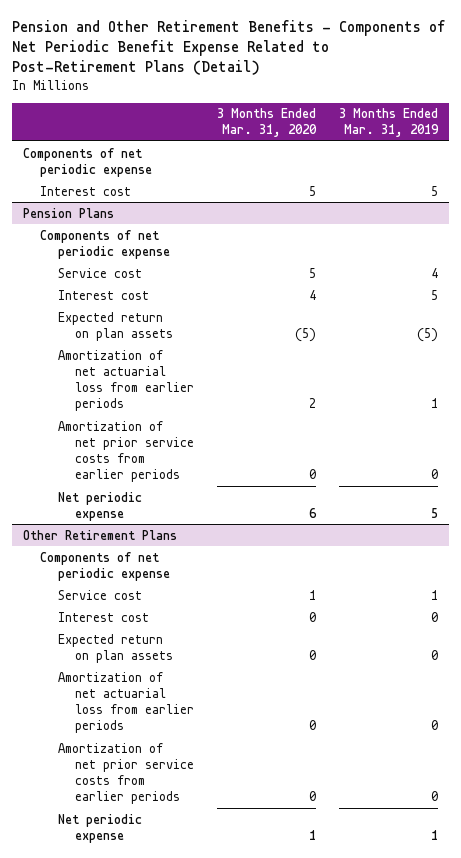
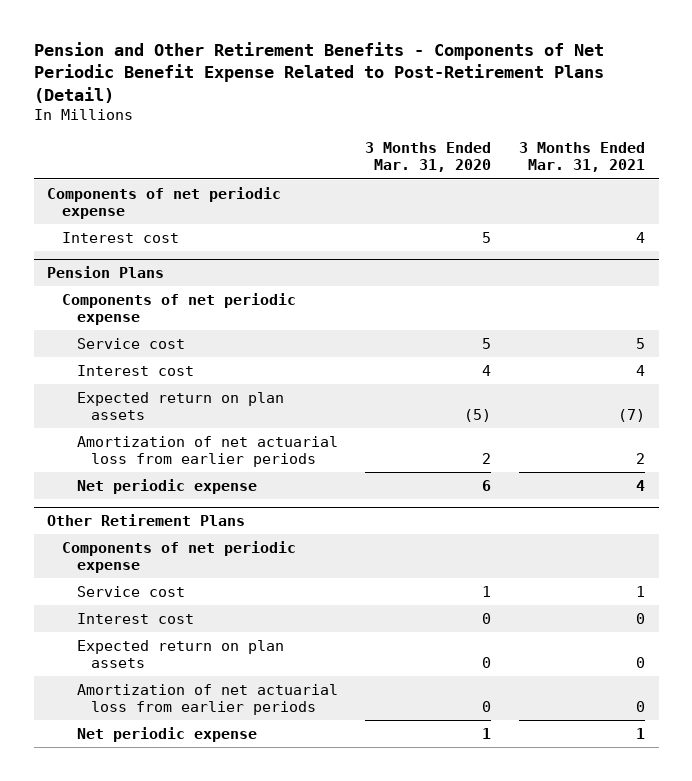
[338,108,439,138] 3 Months Ended Mar. 31, 2019 -> none
none -> [519,142,646,173] 3 Months Ended Mar. 31, 2021
[57,420,195,483] Amortization of net prior service costs from earlier periods -> none
[57,742,195,805] Amortization of net prior service costs from earlier periods -> none

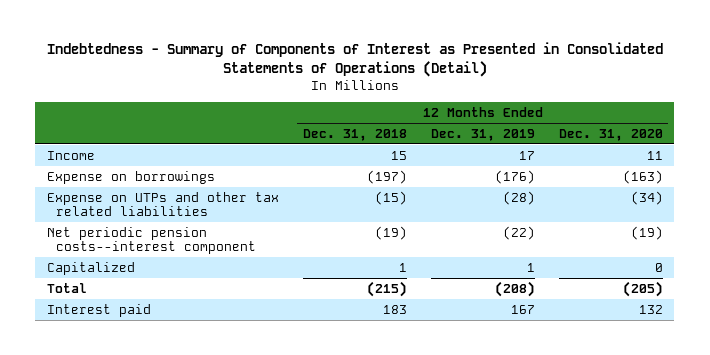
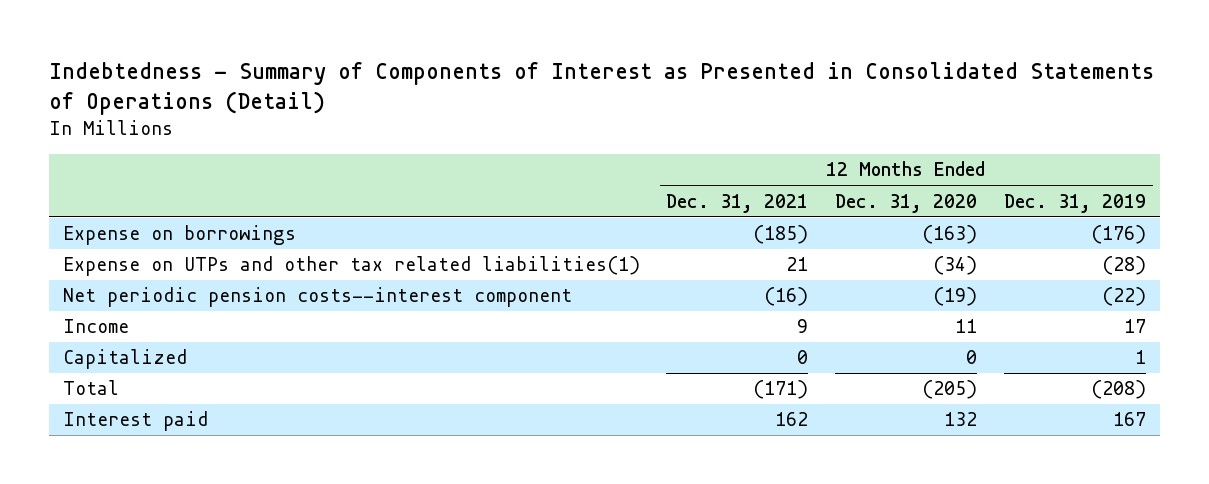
[302,128,407,141] Dec. 31, 2018 -> none
none -> [666,193,809,213] Dec. 31, 2021
[47,191,280,217] Expense on UTPs and other tax related liabilities -> [62,256,640,277] Expense on UTPs and other tax related liabilities(1)
[47,150,96,160] Income -> [62,319,129,334] Income

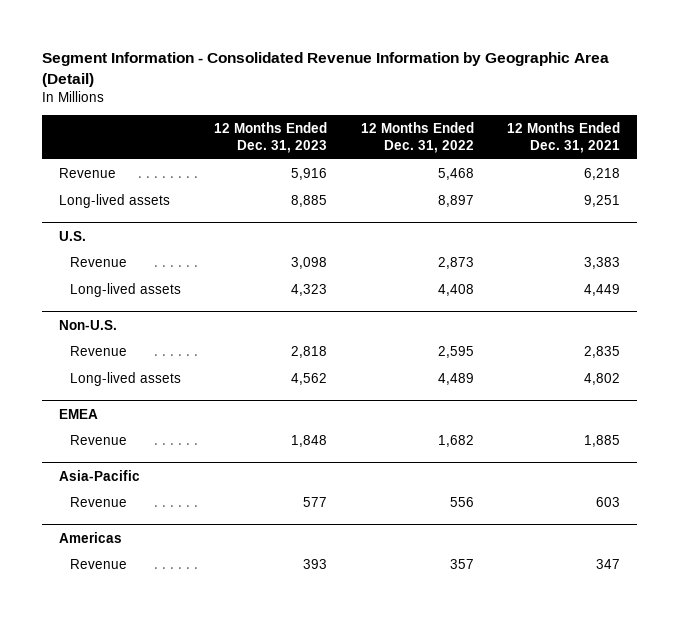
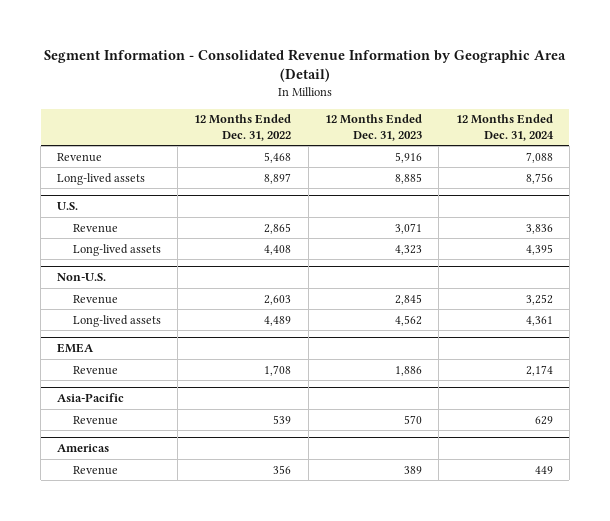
[507,122,621,154] 12 Months Ended Dec. 31, 2021 -> none
none -> [455,114,554,141] 12 Months Ended Dec. 31, 2024
[291,257,328,270] 3,098 -> [395,222,423,234] 3,071
[437,257,474,270] 2,873 -> [264,222,292,234] 2,865
[291,346,328,359] 2,818 -> [395,293,423,305] 2,845
[437,346,474,359] 2,595 -> [264,294,292,305] 2,603
[291,435,328,448] 1,848 -> [395,365,423,376] 1,886
[437,435,474,448] 1,682 -> [264,364,292,376] 1,708
[303,497,328,508] 577 -> [404,414,423,424] 570
[449,497,474,508] 556 -> [273,414,292,424] 539
[303,559,328,570] 393 -> [404,465,423,474] 389
[449,559,474,570] 357 -> [273,464,292,474] 356

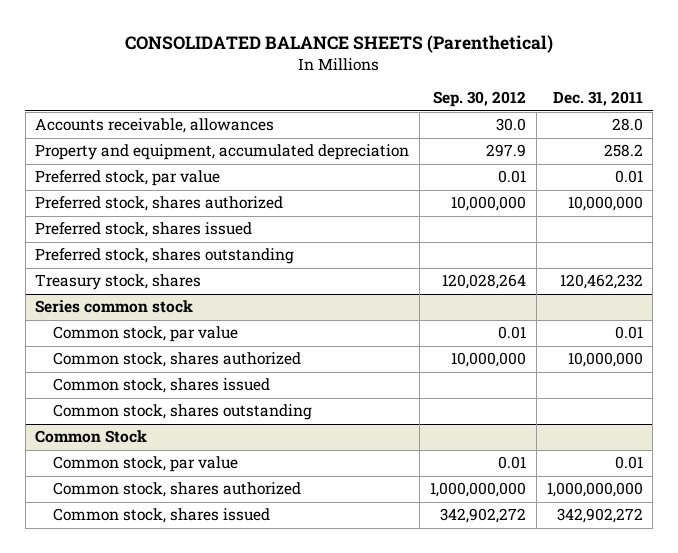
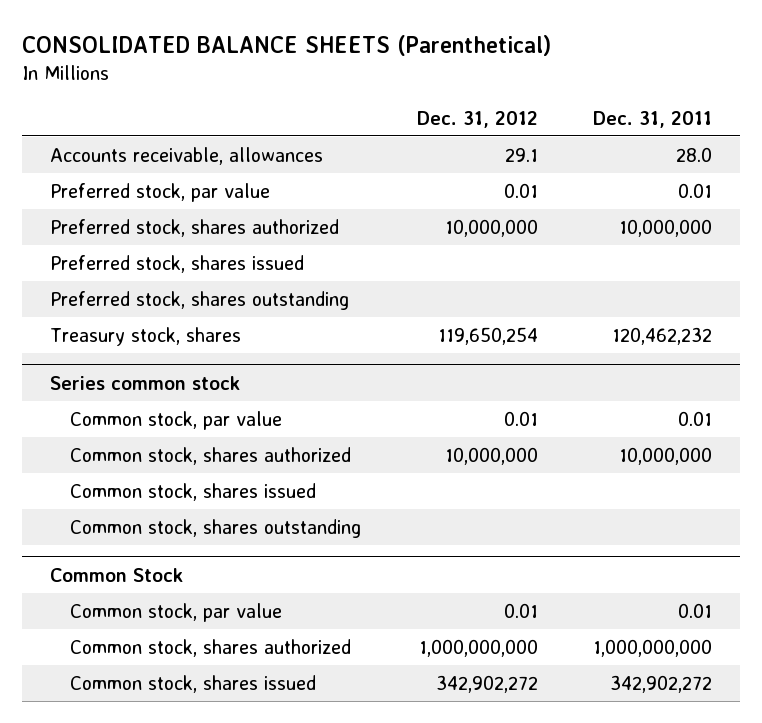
[433,91,527,108] Sep. 30, 2012 -> none
none -> [416,110,538,128] Dec. 31, 2012
[35,144,410,161] Property and equipment, accumulated depreciation -> none

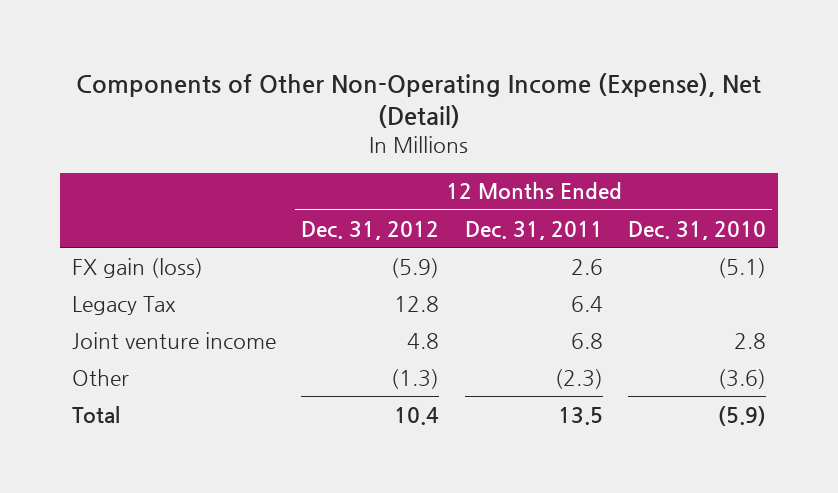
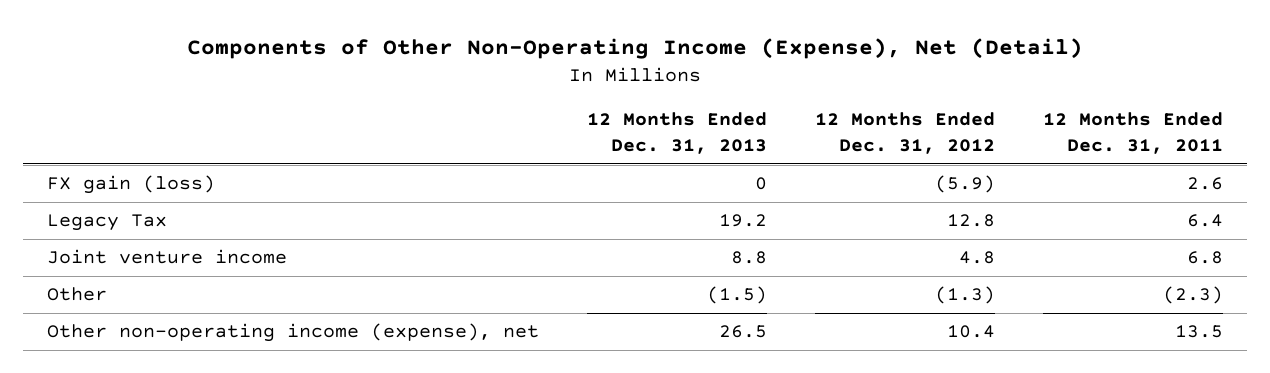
[627,220,766,240] Dec. 31, 2010 -> none
none -> [586,112,767,154] 12 Months Ended Dec. 31, 2013
[72,405,121,423] Total -> [47,323,540,343] Other non-operating income (expense), net

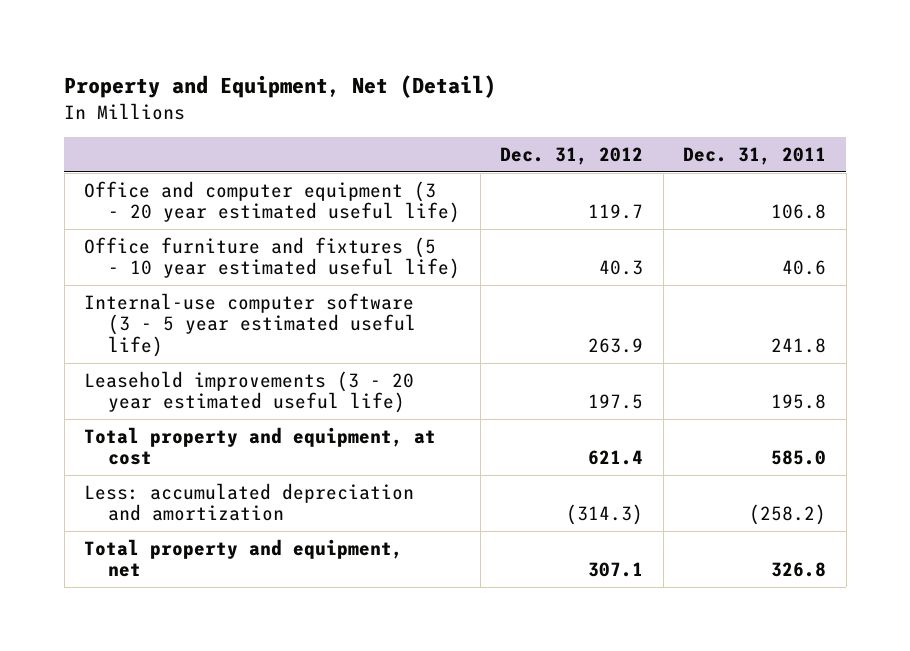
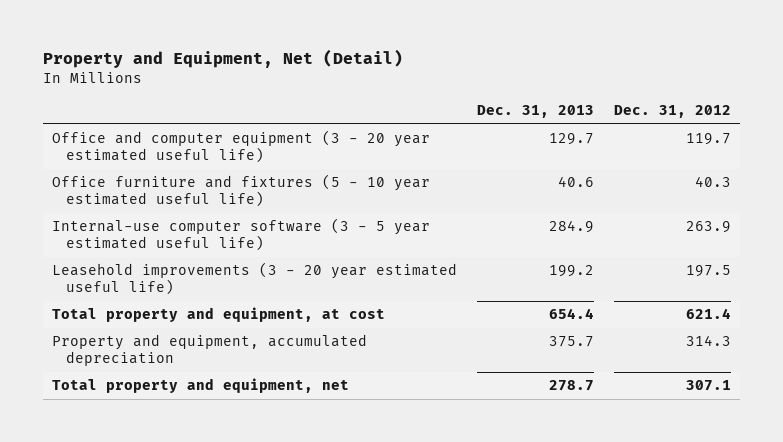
[683,147,827,166] Dec. 31, 2011 -> none
none -> [477,105,595,119] Dec. 31, 2013
[84,482,415,522] Less: accumulated depreciation and amortization -> [52,334,368,367] Property and equipment, accumulated depreciation
[566,504,644,526] (314.3) -> [685,335,731,347] 314.3

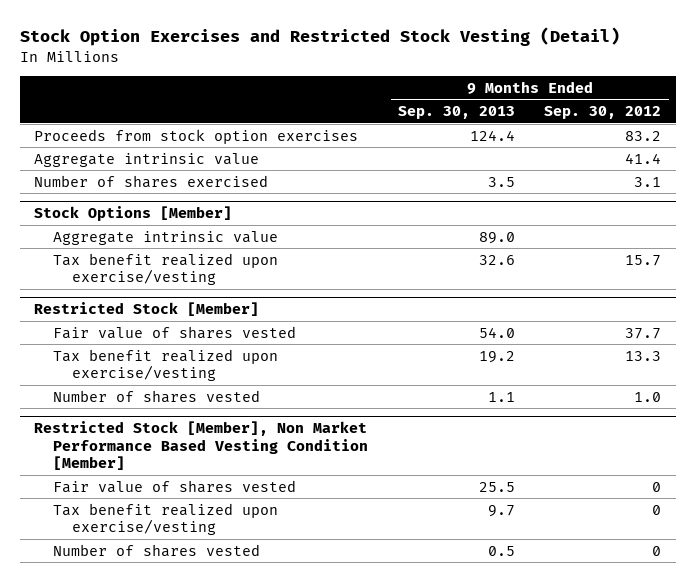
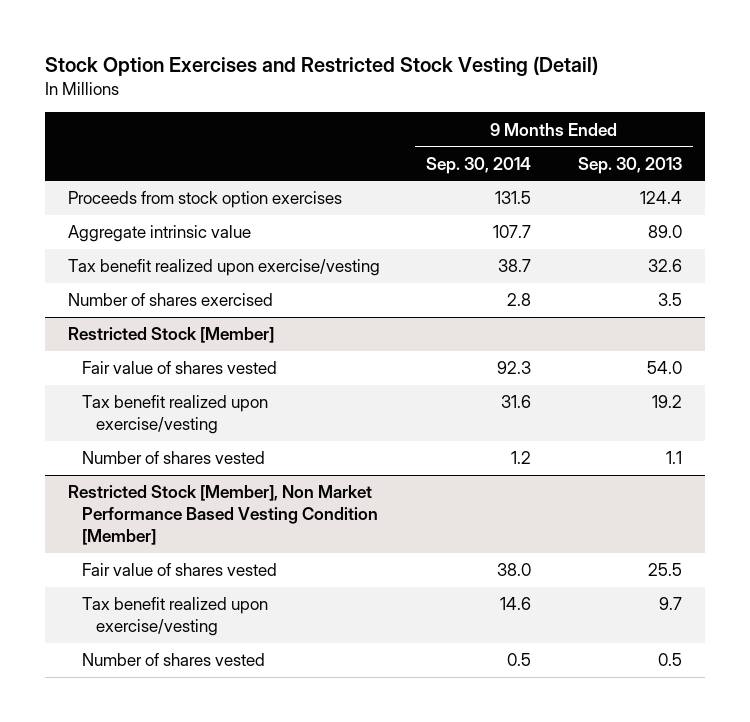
[544,106,662,120] Sep. 30, 2012 -> none
none -> [426,156,532,174] Sep. 30, 2014
[34,152,260,167] Aggregate intrinsic value -> none
[34,206,233,222] Stock Options [Member] -> none
[34,174,269,188] Number of shares exercised -> [68,293,274,307] Number of shares exercised

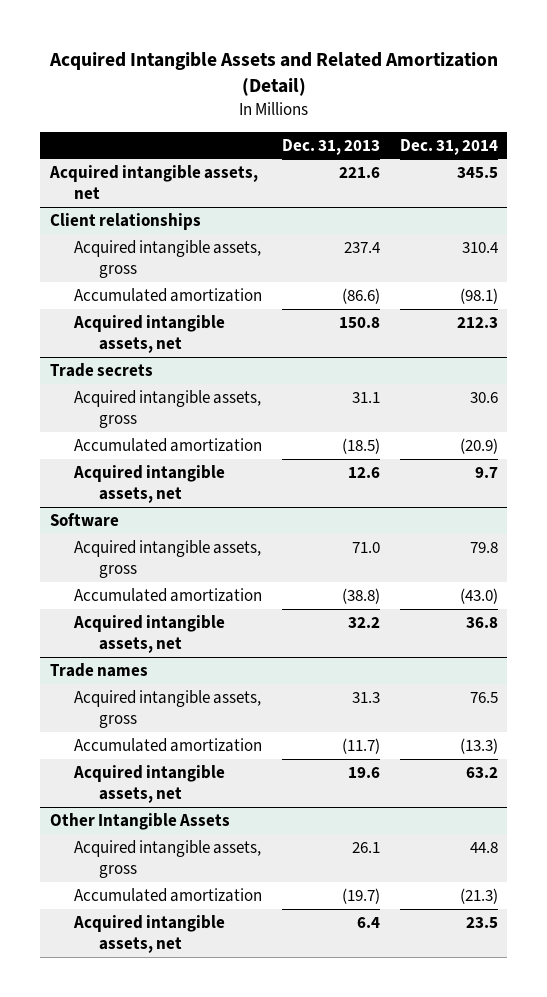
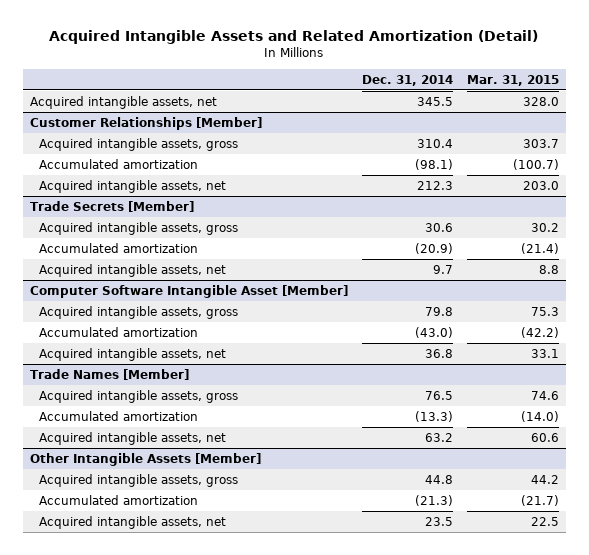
[281,138,380,155] Dec. 31, 2013 -> none
none -> [466,74,559,86] Mar. 31, 2015
[49,212,201,230] Client relationships -> [29,116,262,130] Customer Relationships [Member]
[49,362,153,377] Trade secrets -> [29,200,194,212] Trade Secrets [Member]
[49,512,119,527] Software -> [29,284,348,298] Computer Software Intangible Asset [Member]
[49,662,148,677] Trade names -> [29,368,189,380] Trade Names [Member]
[49,812,230,830] Other Intangible Assets -> [29,452,261,466] Other Intangible Assets [Member]

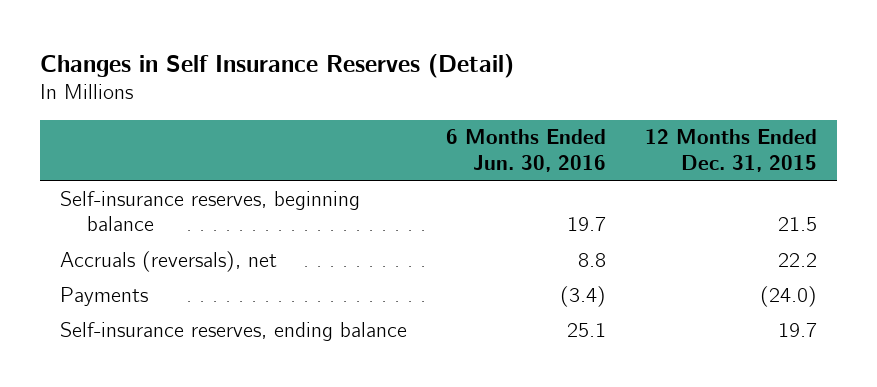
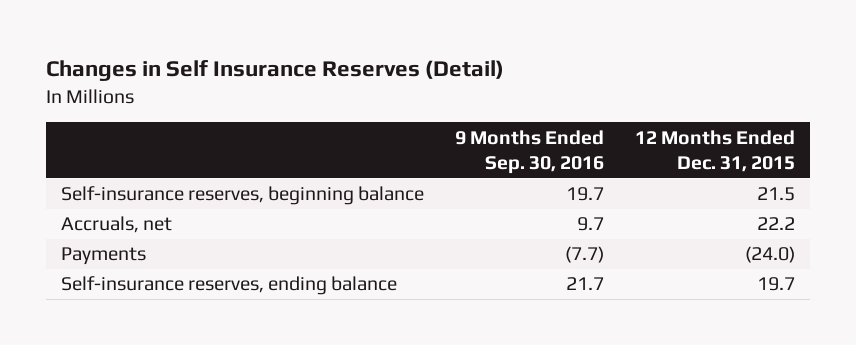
[445,129,606,172] 6 Months Ended Jun. 30, 2016 -> none
none -> [455,129,605,174] 9 Months Ended Sep. 30, 2016
[59,250,277,272] Accruals (reversals), net -> [61,216,173,234] Accruals, net

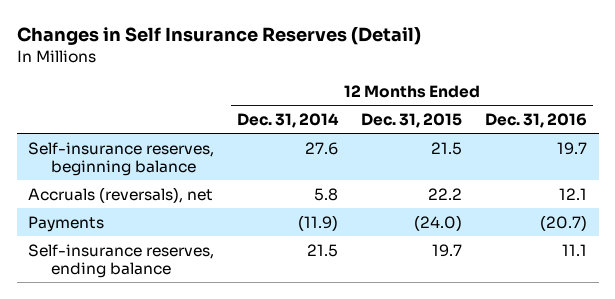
[455,129,605,174] 9 Months Ended Sep. 30, 2016 -> none
none -> [237,112,340,128] Dec. 31, 2014
none -> [485,112,588,128] Dec. 31, 2016
[61,216,173,234] Accruals, net -> [28,186,214,203] Accruals (reversals), net

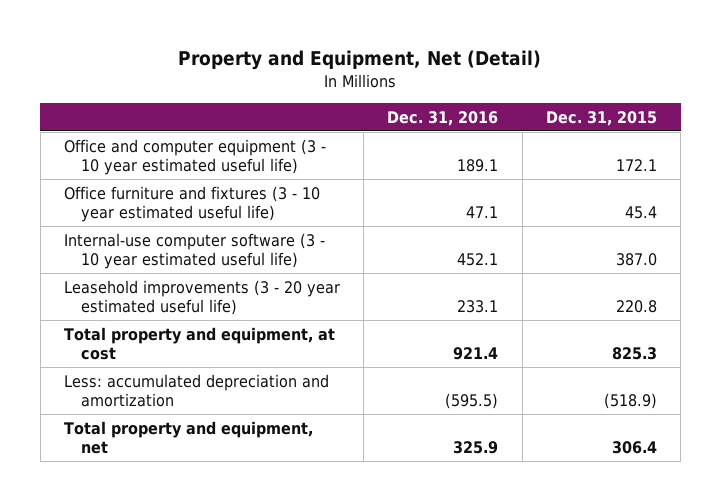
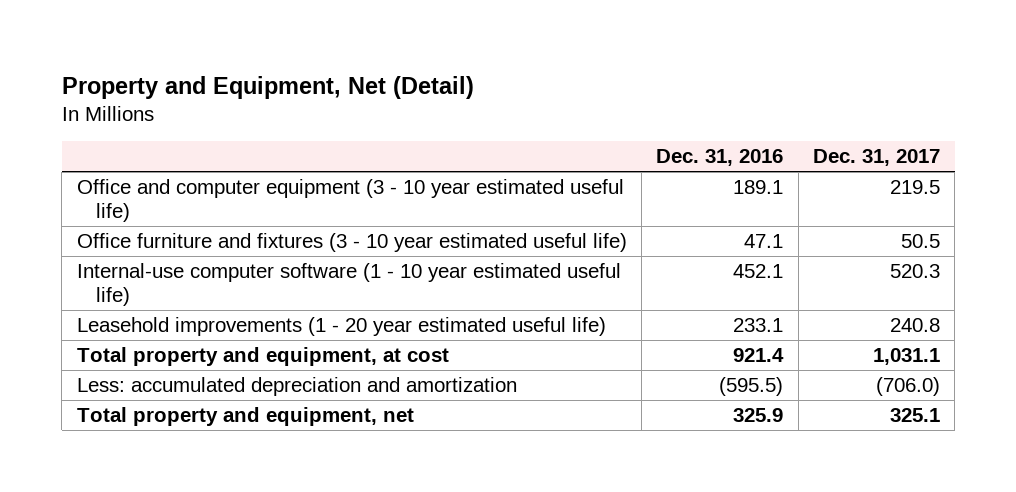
[545,110,657,126] Dec. 31, 2015 -> none
none -> [812,149,940,167] Dec. 31, 2017
[63,232,325,269] Internal-use computer software (3 - 10 year estimated useful life) -> [76,262,621,307] Internal-use computer software (1 - 10 year estimated useful life)
[63,279,340,315] Leasehold improvements (3 - 20 year estimated useful life) -> [76,316,606,336] Leasehold improvements (1 - 20 year estimated useful life)

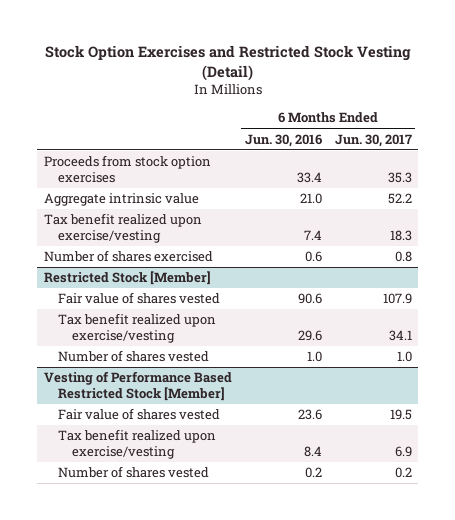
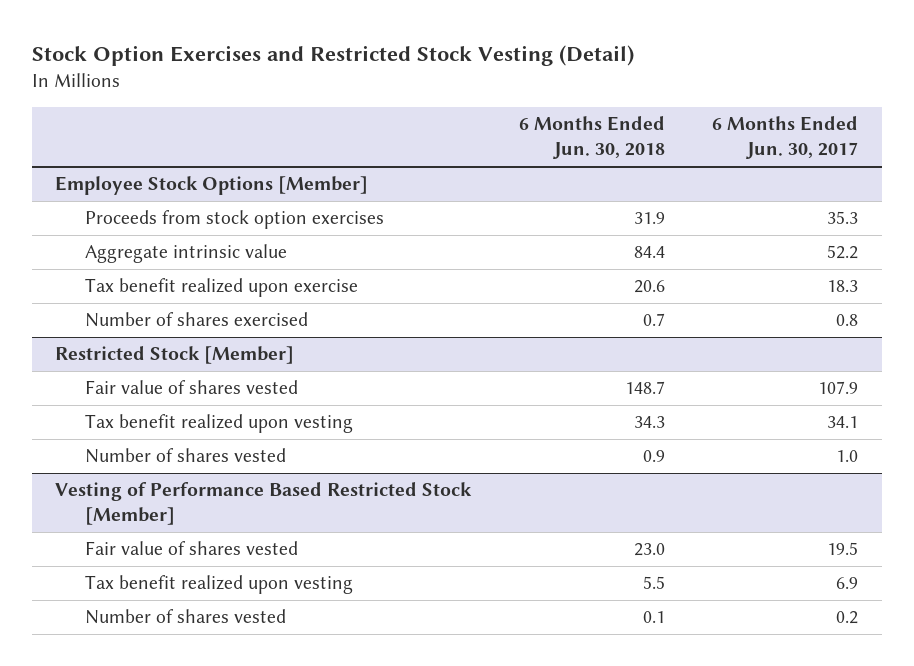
[244,133,322,147] Jun. 30, 2016 -> none
none -> [518,116,665,160] 6 Months Ended Jun. 30, 2018
none -> [55,176,369,196] Employee Stock Options [Member]
[43,213,202,243] Tax benefit realized upon exercise/vesting -> [84,278,358,298] Tax benefit realized upon exercise
[57,313,216,343] Tax benefit realized upon exercise/vesting -> [84,414,353,434] Tax benefit realized upon vesting
[57,429,216,459] Tax benefit realized upon exercise/vesting -> [84,575,353,595] Tax benefit realized upon vesting

